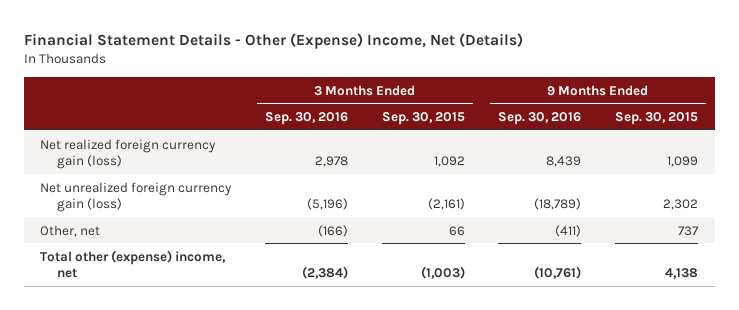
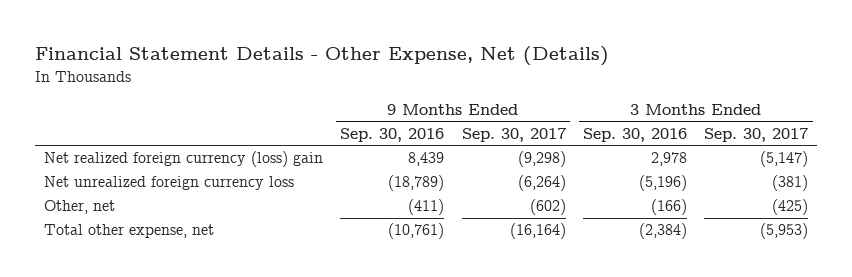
[23,32,523,49] Financial Statement Details - Other (Expense) Income, Net (Details) -> [34,46,609,67] Financial Statement Details - Other Expense, Net (Details)
[381,112,465,126] Sep. 30, 2015 -> none
[615,112,699,126] Sep. 30, 2015 -> none
none -> [461,128,566,143] Sep. 30, 2017
none -> [704,128,809,143] Sep. 30, 2017
[40,138,217,169] Net realized foreign currency gain (loss) -> [43,151,323,168] Net realized foreign currency (loss) gain
[40,181,233,212] Net unrealized foreign currency gain (loss) -> [43,176,294,191] Net unrealized foreign currency loss
[40,249,227,278] Total other (expense) income, net -> [43,224,214,239] Total other expense, net

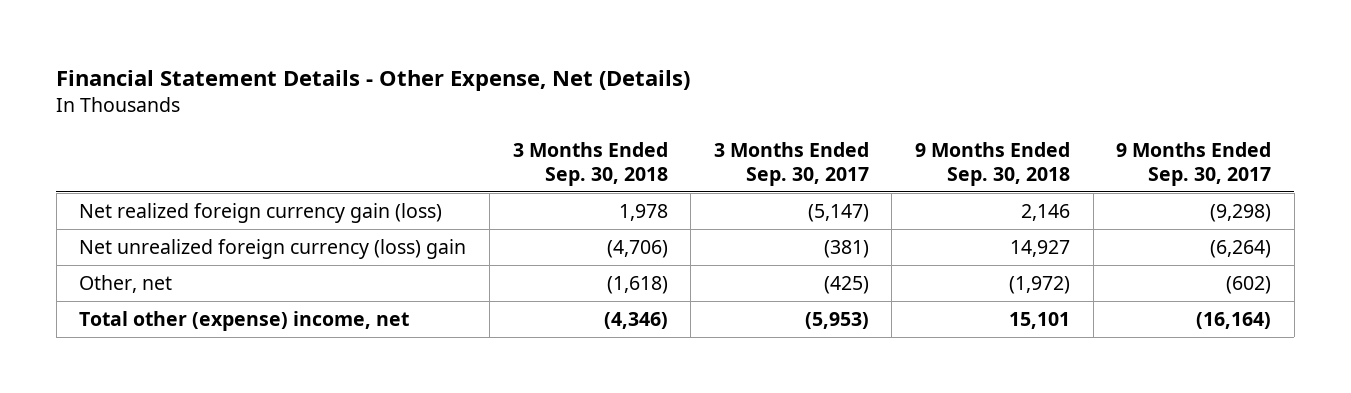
[340,128,445,143] Sep. 30, 2016 -> none
[582,128,687,143] Sep. 30, 2016 -> none
none -> [512,141,668,186] 3 Months Ended Sep. 30, 2018
none -> [915,141,1071,186] 9 Months Ended Sep. 30, 2018
[43,151,323,168] Net realized foreign currency (loss) gain -> [79,203,443,224] Net realized foreign currency gain (loss)
[43,176,294,191] Net unrealized foreign currency loss -> [79,239,467,260] Net unrealized foreign currency (loss) gain
[43,224,214,239] Total other expense, net -> [79,311,410,332] Total other (expense) income, net

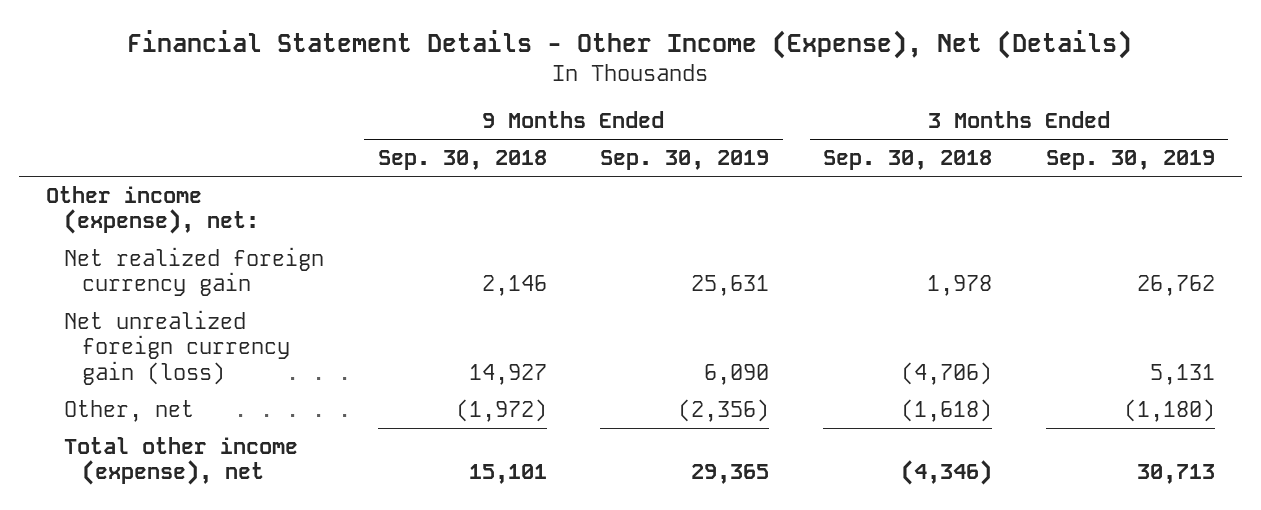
[56,70,691,92] Financial Statement Details - Other Expense, Net (Details) -> [127,30,1133,60] Financial Statement Details - Other Income (Expense), Net (Details)
[713,141,869,186] 3 Months Ended Sep. 30, 2017 -> none
[1116,141,1272,186] 9 Months Ended Sep. 30, 2017 -> none
none -> [600,150,770,171] Sep. 30, 2019
none -> [1045,150,1215,171] Sep. 30, 2019
none -> [45,185,259,235] Other income (expense), net:
[79,203,443,224] Net realized foreign currency gain (loss) -> [63,246,324,297] Net realized foreign currency gain
[79,239,467,260] Net unrealized foreign currency (loss) gain -> [63,309,290,385] Net unrealized foreign currency gain (loss)
[79,311,410,332] Total other (expense) income, net -> [63,436,298,486] Total other income (expense), net

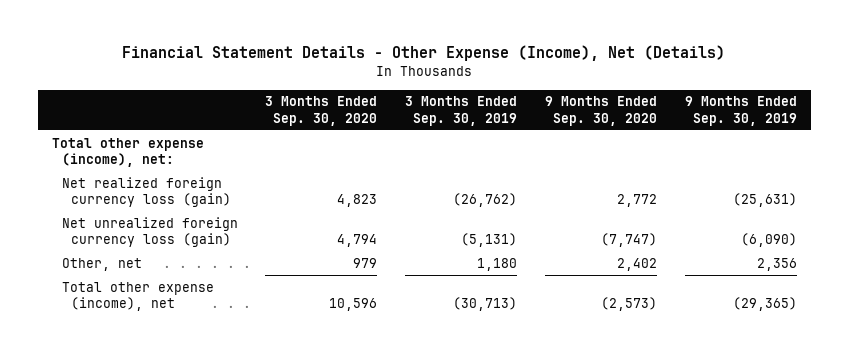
[127,30,1133,60] Financial Statement Details - Other Income (Expense), Net (Details) -> [122,45,726,62] Financial Statement Details - Other Expense (Income), Net (Details)
[377,150,547,171] Sep. 30, 2018 -> none
[822,150,992,171] Sep. 30, 2018 -> none
none -> [265,96,378,126] 3 Months Ended Sep. 30, 2020
none -> [545,96,658,126] 9 Months Ended Sep. 30, 2020
[45,185,259,235] Other income (expense), net: -> [51,137,204,168] Total other expense (income), net:
[63,246,324,297] Net realized foreign currency gain -> [61,176,232,208] Net realized foreign currency loss (gain)
[691,275,770,297] 25,631 -> [732,193,797,208] (25,631)
[1136,275,1215,297] 26,762 -> [453,193,518,208] (26,762)
[63,309,290,385] Net unrealized foreign currency gain (loss) -> [61,216,238,248] Net unrealized foreign currency loss (gain)
[704,363,770,385] 6,090 -> [740,233,797,248] (6,090)
[1149,363,1215,385] 5,131 -> [461,233,518,248] (5,131)
[678,398,770,422] (2,356) -> [756,257,797,271] 2,356
[1123,398,1215,422] (1,180) -> [477,257,518,271] 1,180
[63,436,298,486] Total other income (expense), net -> [61,281,214,312] Total other expense (income), net
[691,464,770,485] 29,365 -> [732,297,797,312] (29,365)
[1136,464,1215,485] 30,713 -> [453,297,518,312] (30,713)

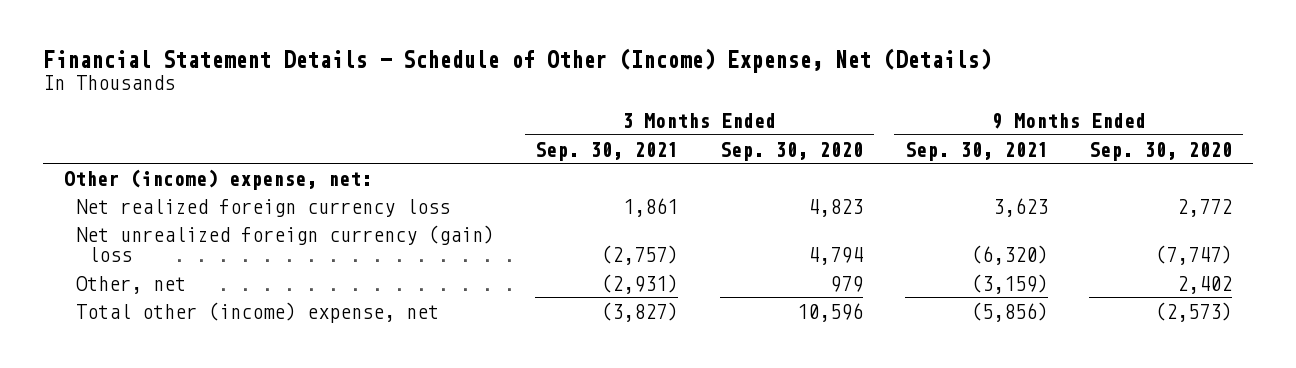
[122,45,726,62] Financial Statement Details - Other Expense (Income), Net (Details) -> [42,48,991,74] Financial Statement Details - Schedule of Other (Income) Expense, Net (Details)
[405,96,518,126] 3 Months Ended Sep. 30, 2019 -> none
[684,96,797,126] 9 Months Ended Sep. 30, 2019 -> none
none -> [535,141,679,161] Sep. 30, 2021
none -> [904,141,1048,161] Sep. 30, 2021
[51,137,204,168] Total other expense (income), net: -> [63,168,372,190] Other (income) expense, net:
[61,176,232,208] Net realized foreign currency loss (gain) -> [75,198,450,217] Net realized foreign currency loss
[61,216,238,248] Net unrealized foreign currency loss (gain) -> [75,224,494,263] Net unrealized foreign currency (gain) loss
[61,281,214,312] Total other expense (income), net -> [75,301,439,323] Total other (income) expense, net

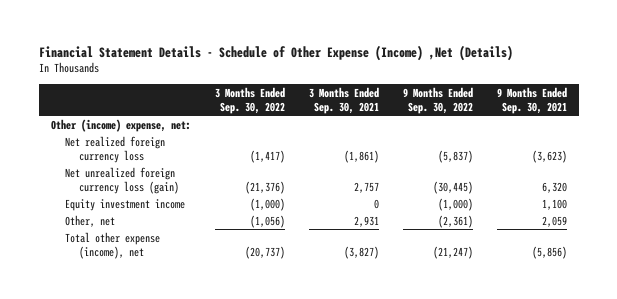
[42,48,991,74] Financial Statement Details - Schedule of Other (Income) Expense, Net (Details) -> [38,44,513,61] Financial Statement Details - Schedule of Other Expense (Income) ,Net (Details)
[720,141,864,161] Sep. 30, 2020 -> none
[1089,141,1233,161] Sep. 30, 2020 -> none
none -> [214,86,285,114] 3 Months Ended Sep. 30, 2022
none -> [402,86,473,114] 9 Months Ended Sep. 30, 2022
[623,197,679,217] 1,861 -> [343,149,379,163] (1,861)
[992,197,1048,217] 3,623 -> [531,149,567,163] (3,623)
[75,224,494,263] Net unrealized foreign currency (gain) loss -> [64,166,179,194] Net unrealized foreign currency loss (gain)
[601,245,679,266] (2,757) -> [353,181,379,193] 2,757
[970,245,1048,266] (6,320) -> [541,181,567,193] 6,320
none -> [64,198,185,211] Equity investment income
[601,273,679,294] (2,931) -> [353,215,379,227] 2,931
[970,273,1048,294] (3,159) -> [541,215,567,227] 2,059
[75,301,439,323] Total other (income) expense, net -> [64,231,160,259] Total other expense (income), net

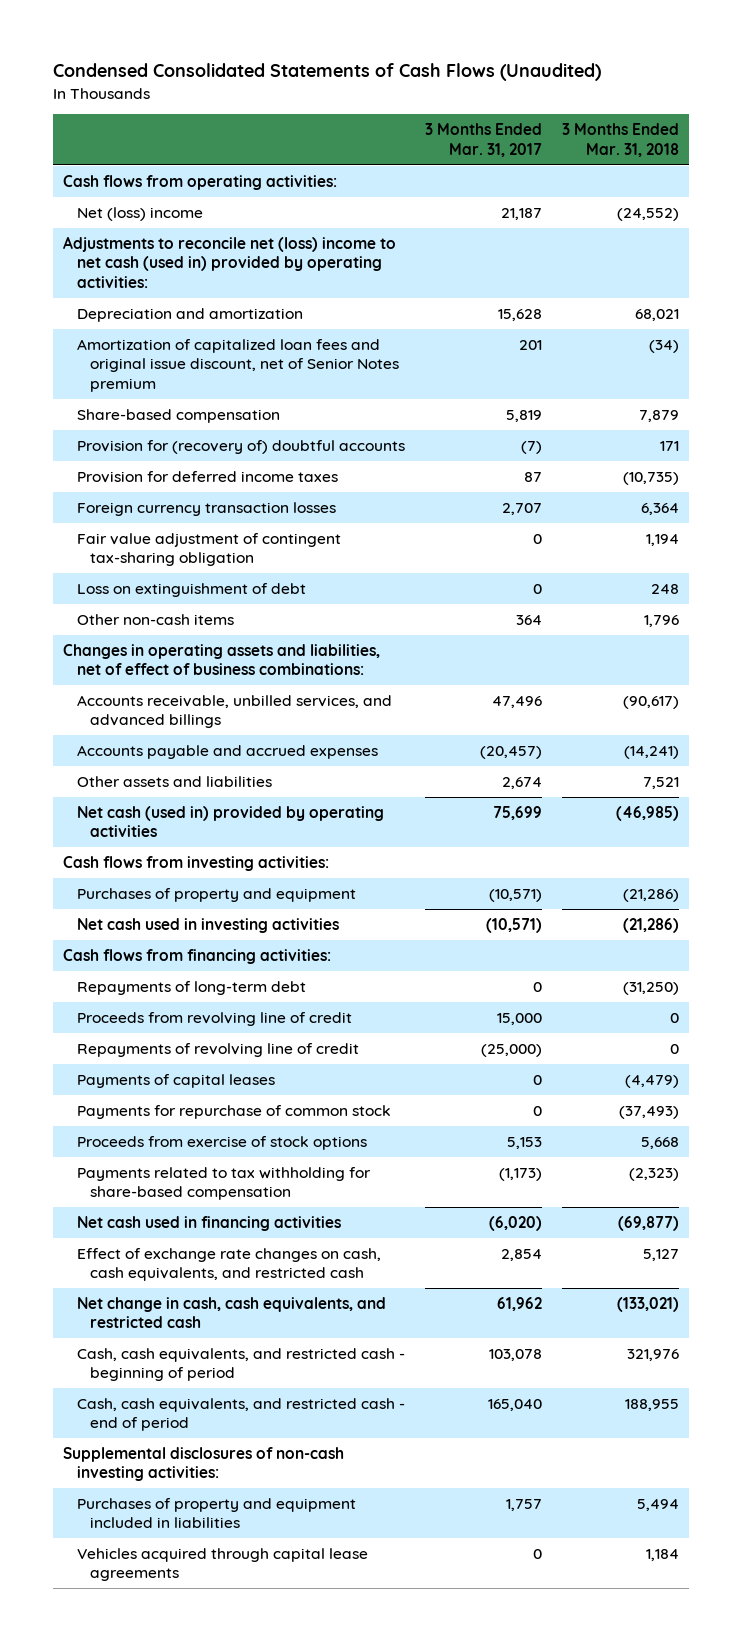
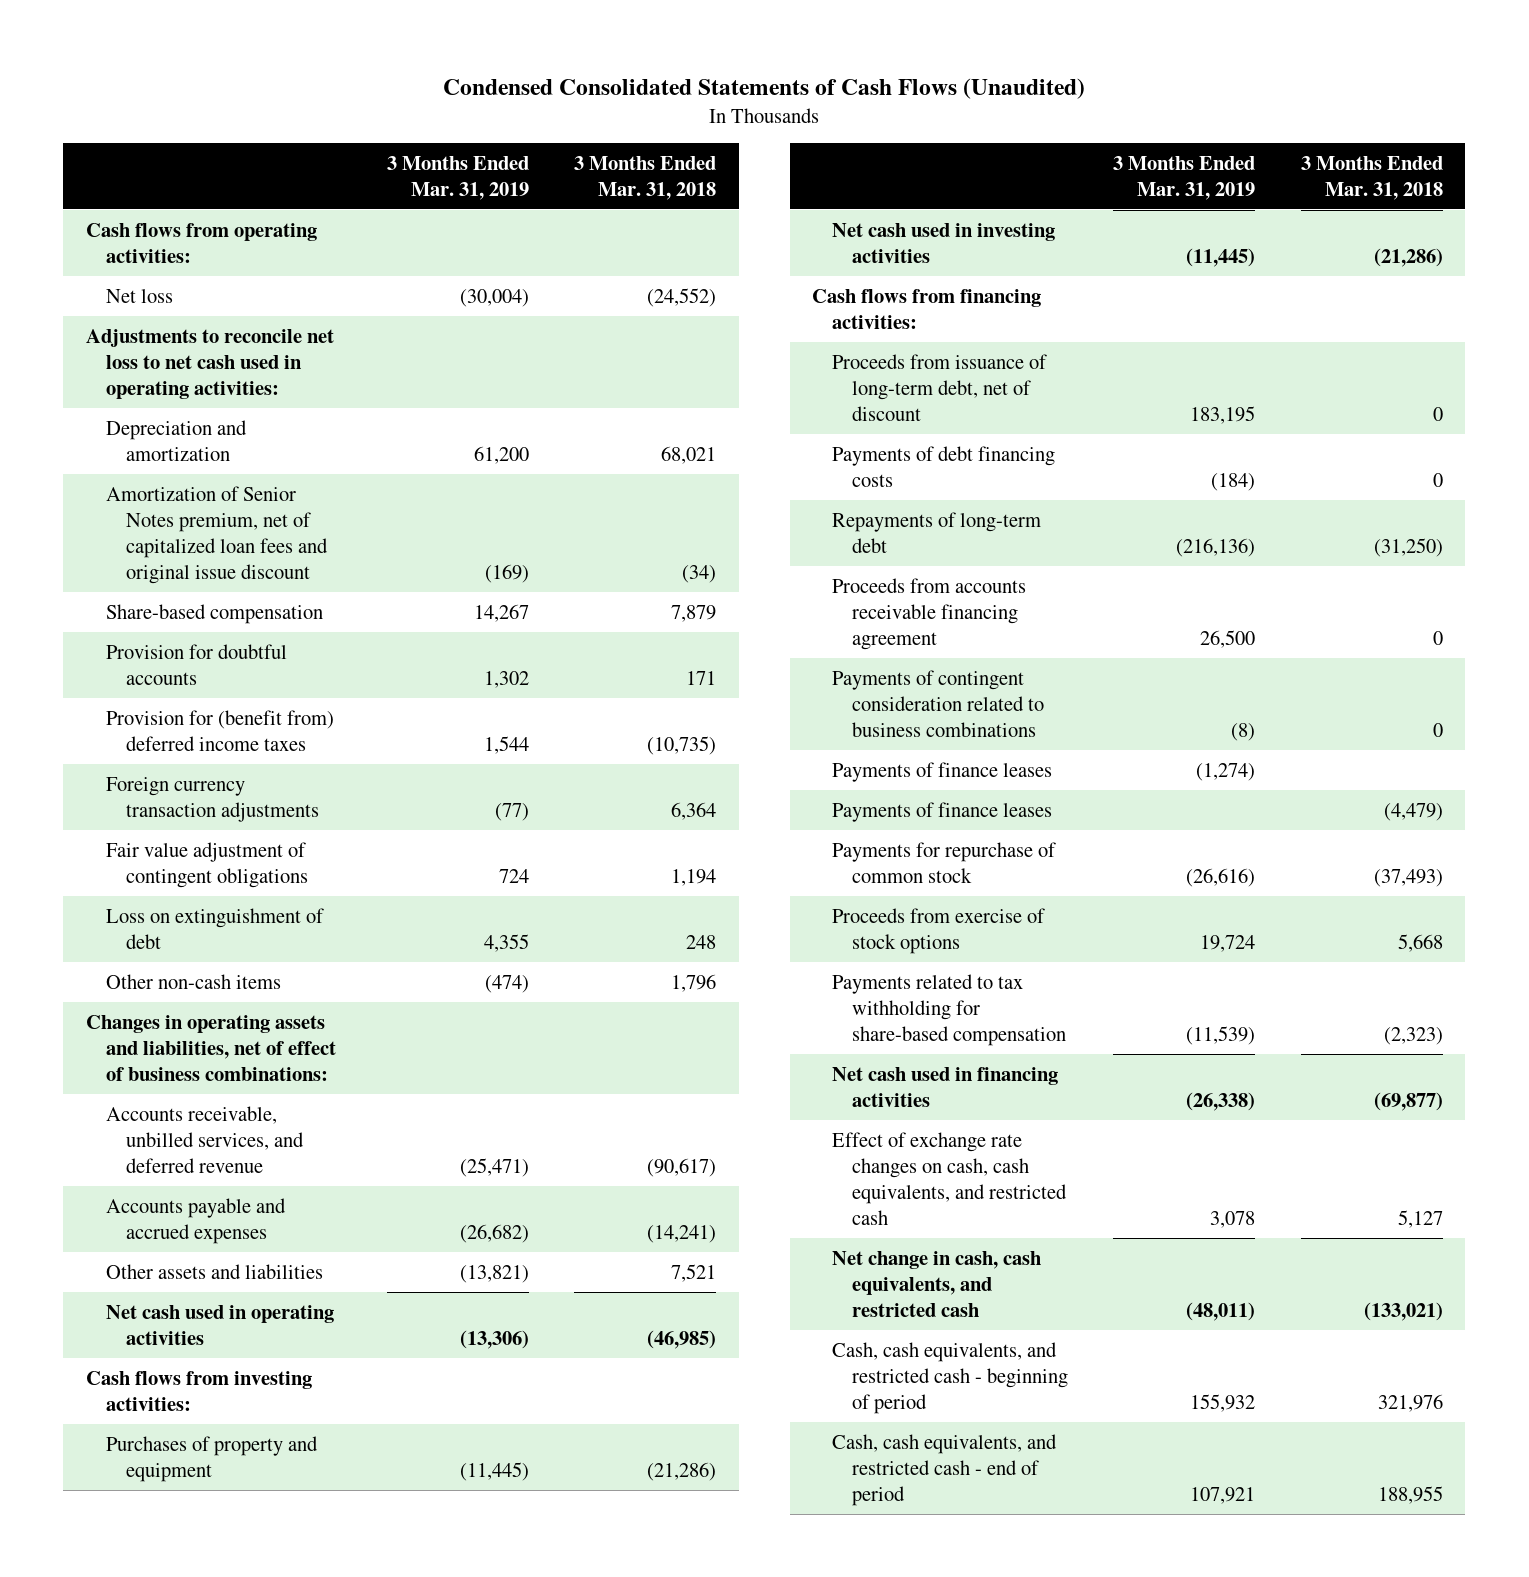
[424,123,542,157] 3 Months Ended Mar. 31, 2017 -> none
none -> [387,155,530,200] 3 Months Ended Mar. 31, 2019
[76,207,203,222] Net (loss) income -> [105,288,173,303] Net loss
[63,236,397,288] Adjustments to reconcile net (loss) income to net cash (used in) provided by operating activities: -> [86,328,335,399] Adjustments to reconcile net loss to net cash used in operating activities:
[76,339,400,392] Amortization of capitalized loan fees and original issue discount, net of Senior Notes premium -> [105,485,328,584] Amortization of Senior Notes premium, net of capitalized loan fees and original issue discount
[76,440,405,455] Provision for (recovery of) doubtful accounts -> [105,643,287,685] Provision for doubtful accounts
[76,471,338,484] Provision for deferred income taxes -> [105,709,334,751] Provision for (benefit from) deferred income taxes
[76,502,336,517] Foreign currency transaction losses -> [105,776,319,822] Foreign currency transaction adjustments
[76,533,341,567] Fair value adjustment of contingent tax-sharing obligation -> [105,841,308,888] Fair value adjustment of contingent obligations
[76,695,392,729] Accounts receivable, unbilled services, and advanced billings -> [105,1105,304,1173] Accounts receivable, unbilled services, and deferred revenue
[76,806,384,838] Net cash (used in) provided by operating activities -> [105,1304,334,1345] Net cash used in operating activities
none -> [832,353,1048,421] Proceeds from issuance of long-term debt, net of discount
none -> [832,445,1056,487] Payments of debt financing costs
[76,1012,352,1027] Proceeds from revolving line of credit -> none
[76,1043,359,1058] Repayments of revolving line of credit -> none
none -> [832,577,1027,650] Proceeds from accounts receivable financing agreement
none -> [832,669,1045,737] Payments of contingent consideration related to business combinations
none -> [832,761,1053,782] Payments of finance leases
[76,1074,275,1089] Payments of capital leases -> [832,801,1053,822] Payments of finance leases
[63,1447,345,1482] Supplemental disclosures of non-cash investing activities: -> none
[76,1498,356,1529] Purchases of property and equipment included in liabilities -> none
[76,1548,368,1582] Vehicles acquired through capital lease agreements -> none

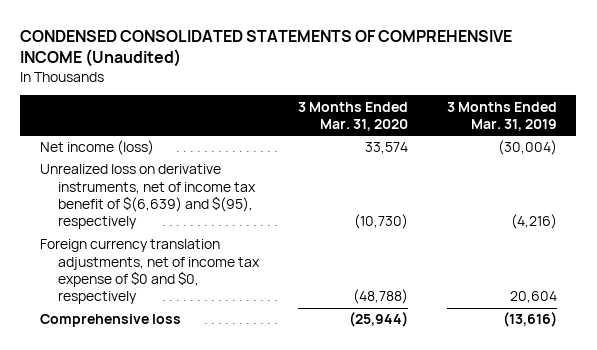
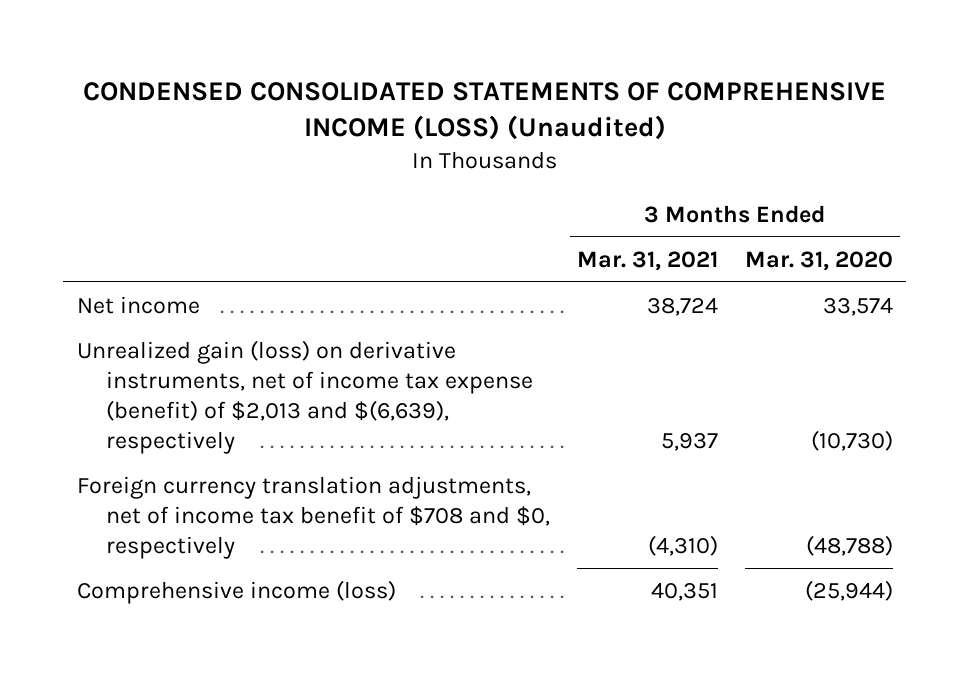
[20,29,513,68] CONDENSED CONSOLIDATED STATEMENTS OF COMPREHENSIVE INCOME (Unaudited) -> [82,81,886,141] CONDENSED CONSOLIDATED STATEMENTS OF COMPREHENSIVE INCOME (LOSS) (Unaudited)
[446,101,557,131] 3 Months Ended Mar. 31, 2019 -> none
none -> [577,250,719,271] Mar. 31, 2021
[39,140,154,156] Net income (loss) -> [76,295,200,314] Net income
[39,164,256,230] Unrealized loss on derivative instruments, net of income tax benefit of $(6,639) and $(95), respectively -> [76,339,534,455] Unrealized gain (loss) on derivative instruments, net of income tax expense (benefit) of $2,013 and $(6,639), respectively
[39,239,260,305] Foreign currency translation adjustments, net of income tax expense of $0 and $0, respectively -> [76,475,551,560] Foreign currency translation adjustments, net of income tax benefit of $708 and $0, respectively
[39,314,181,328] Comprehensive loss -> [76,579,396,604] Comprehensive income (loss)

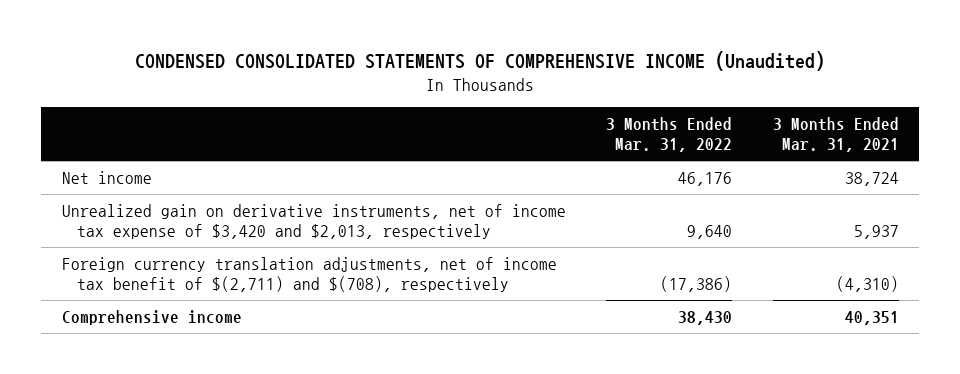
[82,81,886,141] CONDENSED CONSOLIDATED STATEMENTS OF COMPREHENSIVE INCOME (LOSS) (Unaudited) -> [135,51,826,72] CONDENSED CONSOLIDATED STATEMENTS OF COMPREHENSIVE INCOME (Unaudited)
[745,250,894,271] Mar. 31, 2020 -> none
none -> [606,116,733,153] 3 Months Ended Mar. 31, 2022
[76,339,534,455] Unrealized gain (loss) on derivative instruments, net of income tax expense (benefit) of $2,013 and $(6,639), respectively -> [61,203,566,240] Unrealized gain on derivative instruments, net of income tax expense of $3,420 and $2,013, respectively
[76,475,551,560] Foreign currency translation adjustments, net of income tax benefit of $708 and $0, respectively -> [61,256,557,293] Foreign currency translation adjustments, net of income tax benefit of $(2,711) and $(708), respectively
[76,579,396,604] Comprehensive income (loss) -> [61,309,242,325] Comprehensive income

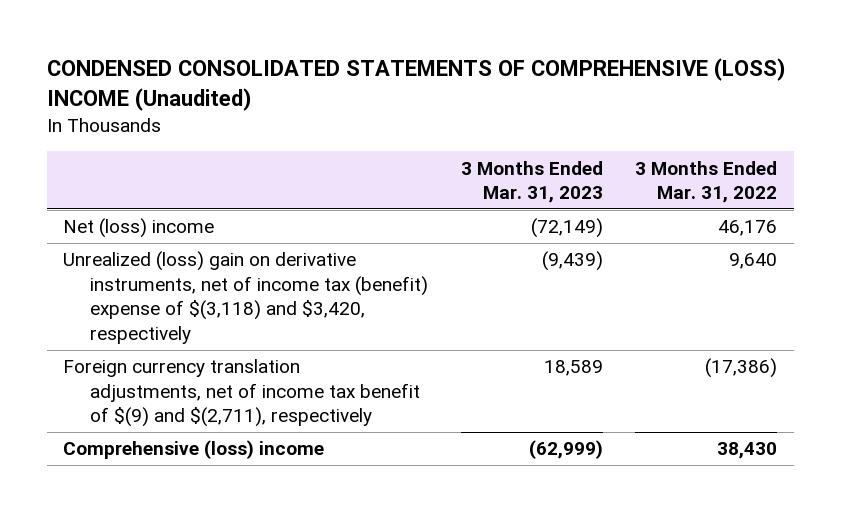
[135,51,826,72] CONDENSED CONSOLIDATED STATEMENTS OF COMPREHENSIVE INCOME (Unaudited) -> [46,58,786,112] CONDENSED CONSOLIDATED STATEMENTS OF COMPREHENSIVE (LOSS) INCOME (Unaudited)
[772,116,899,153] 3 Months Ended Mar. 31, 2021 -> none
none -> [460,160,603,204] 3 Months Ended Mar. 31, 2023
[61,170,152,184] Net income -> [63,218,215,239] Net (loss) income
[61,203,566,240] Unrealized gain on derivative instruments, net of income tax expense of $3,420 and $2,013, respectively -> [63,251,428,344] Unrealized (loss) gain on derivative instruments, net of income tax (benefit) expense of $(3,118) and $3,420, respectively
[61,256,557,293] Foreign currency translation adjustments, net of income tax benefit of $(2,711) and $(708), respectively -> [63,359,420,428] Foreign currency translation adjustments, net of income tax benefit of $(9) and $(2,711), respectively
[61,309,242,325] Comprehensive income -> [63,440,325,460] Comprehensive (loss) income

